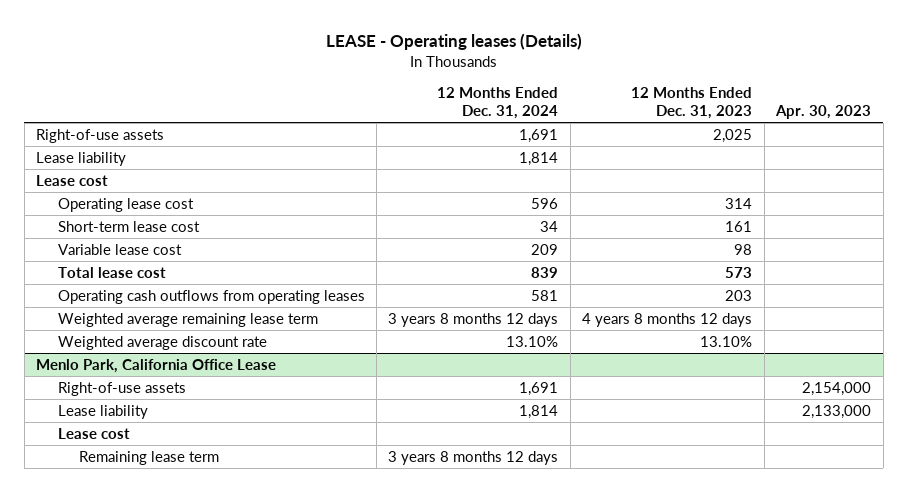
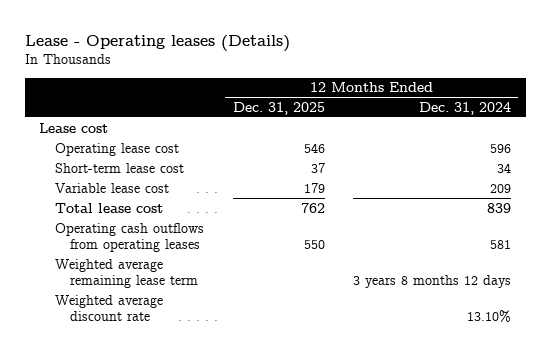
[325,32,582,50] LEASE - Operating leases (Details) -> [24,34,290,52] Lease - Operating leases (Details)
[631,87,753,120] 12 Months Ended Dec. 31, 2023 -> none
[775,105,872,120] Apr. 30, 2023 -> none
none -> [232,101,325,115] Dec. 31, 2025
[35,128,164,143] Right-of-use assets -> none
[35,151,126,166] Lease liability -> none
[35,358,276,373] Menlo Park, California Office Lease -> none
[57,381,186,396] Right-of-use assets -> none
[57,404,148,419] Lease liability -> none
[57,427,130,439] Lease cost -> none
[79,450,220,465] Remaining lease term -> none

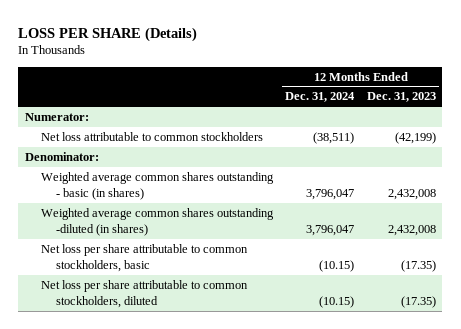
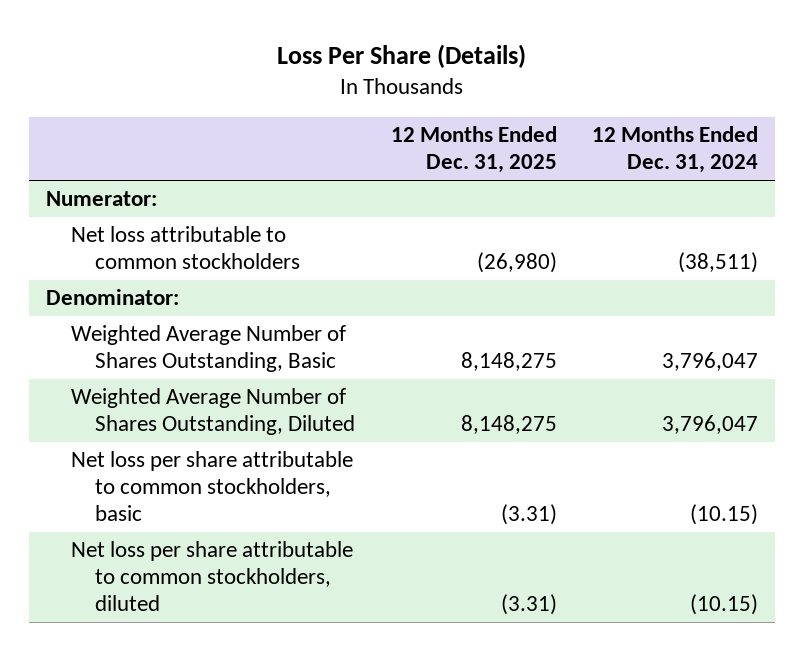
[18,26,198,42] LOSS PER SHARE (Details) -> [277,43,527,68] Loss Per Share (Details)
[367,92,437,103] Dec. 31, 2023 -> none
none -> [390,126,557,174] 12 Months Ended Dec. 31, 2025
[40,171,274,200] Weighted average common shares outstanding - basic (in shares) -> [70,325,346,373] Weighted Average Number of Shares Outstanding, Basic
[40,207,274,236] Weighted average common shares outstanding -diluted (in shares) -> [70,388,356,436] Weighted Average Number of Shares Outstanding, Diluted

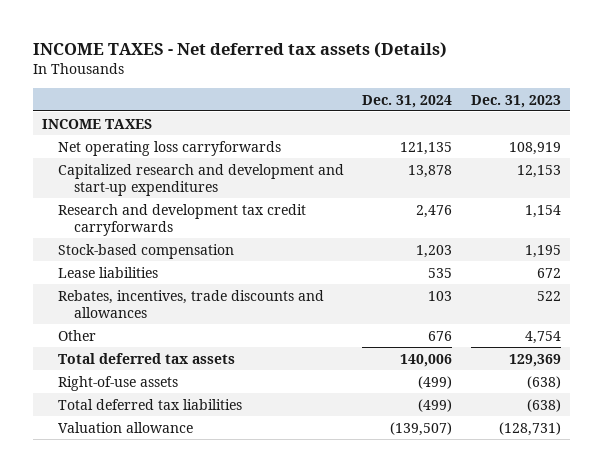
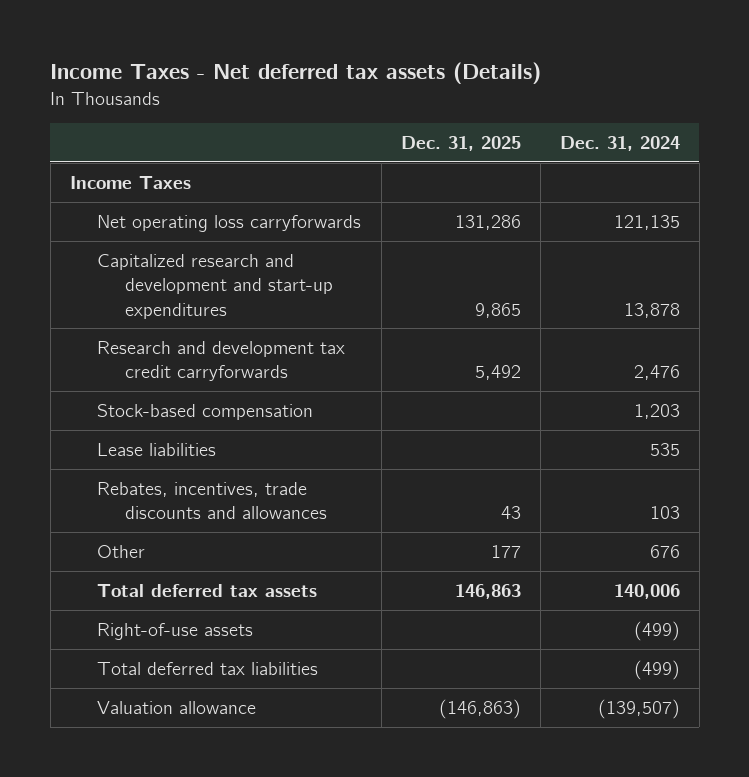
[32,41,447,58] INCOME TAXES - Net deferred tax assets (Details) -> [50,62,542,85] Income Taxes - Net deferred tax assets (Details)
[470,94,561,108] Dec. 31, 2023 -> none
none -> [400,136,521,152] Dec. 31, 2025
[41,118,152,129] INCOME TAXES -> [69,175,191,189] Income Taxes

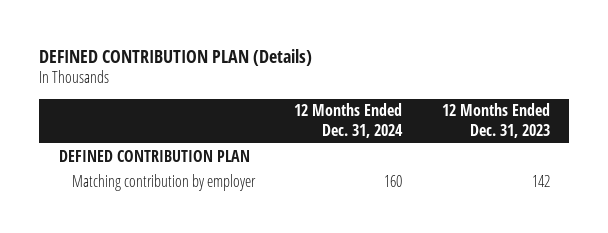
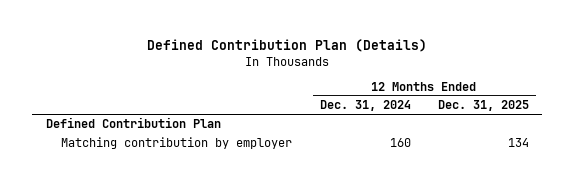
[38,48,312,66] DEFINED CONTRIBUTION PLAN (Details) -> [147,39,428,53] Defined Contribution Plan (Details)
[441,103,550,139] 12 Months Ended Dec. 31, 2023 -> none
none -> [437,100,529,112] Dec. 31, 2025
[58,149,250,162] DEFINED CONTRIBUTION PLAN -> [46,117,222,129] Defined Contribution Plan

